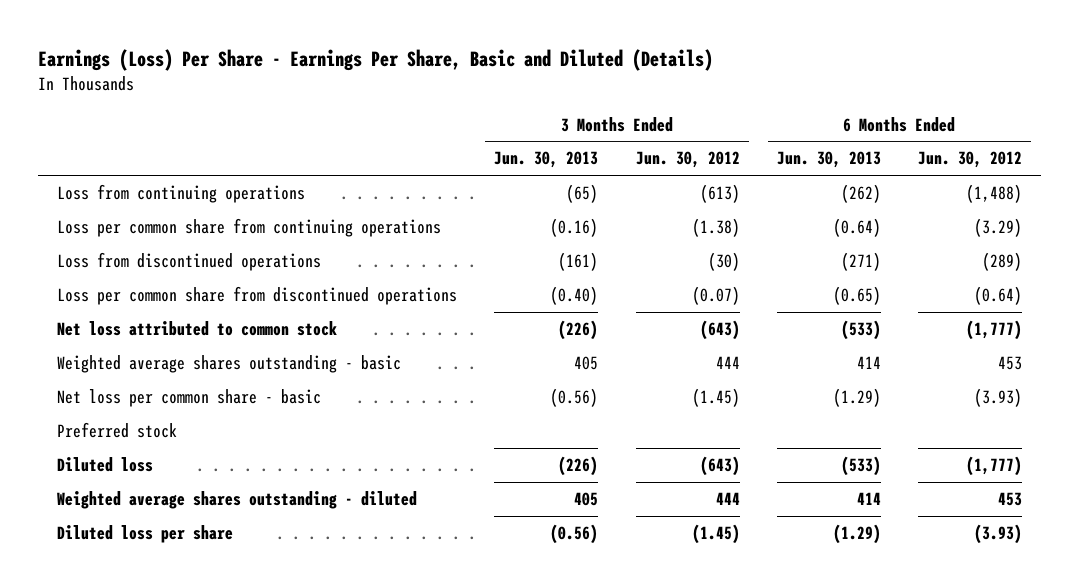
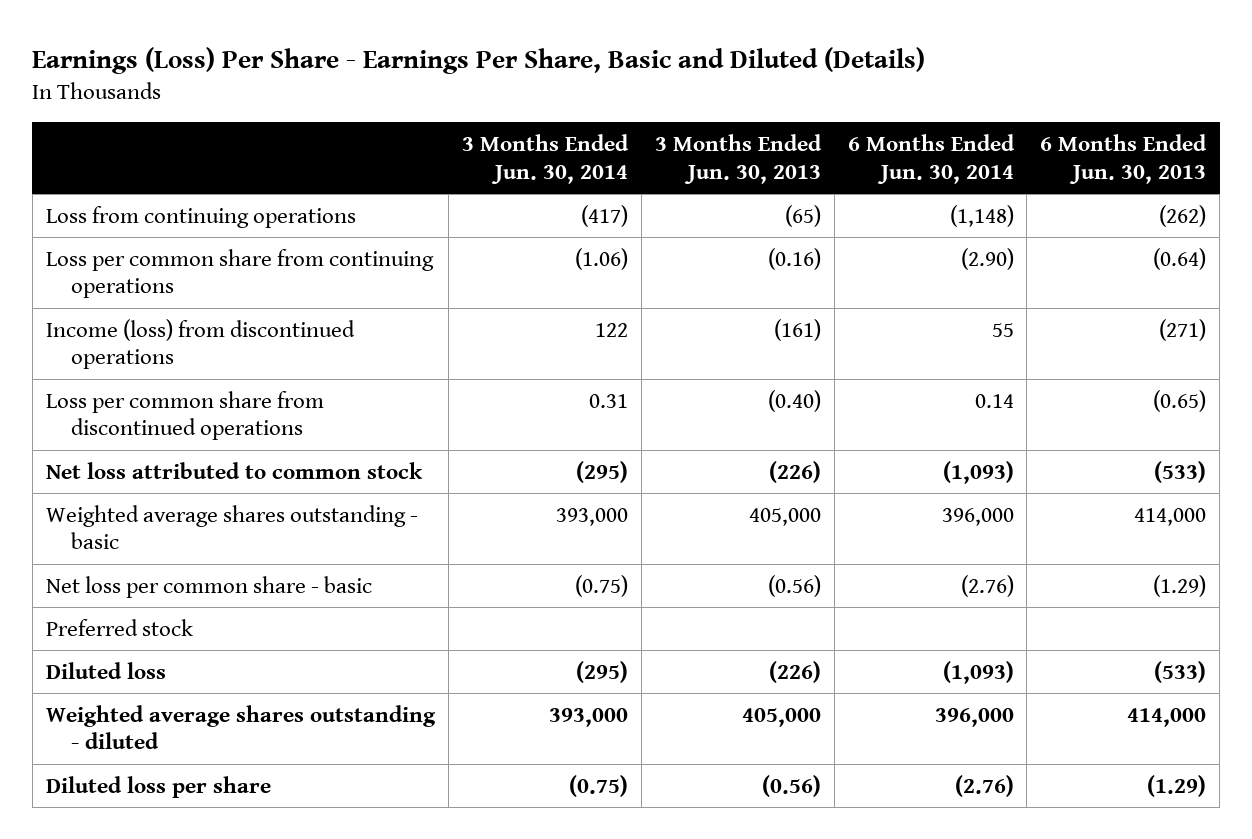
[635,151,740,169] Jun. 30, 2012 -> none
[918,151,1023,169] Jun. 30, 2012 -> none
none -> [461,134,629,184] 3 Months Ended Jun. 30, 2014
none -> [847,134,1015,184] 6 Months Ended Jun. 30, 2014
[57,252,322,272] Loss from discontinued operations -> [45,318,355,370] Income (loss) from discontinued operations
[574,356,599,371] 405 -> [748,507,821,526] 405,000
[856,356,881,370] 414 -> [1134,507,1207,526] 414,000
[574,492,599,507] 405 -> [741,707,821,727] 405,000
[856,492,881,506] 414 -> [1127,707,1207,727] 414,000

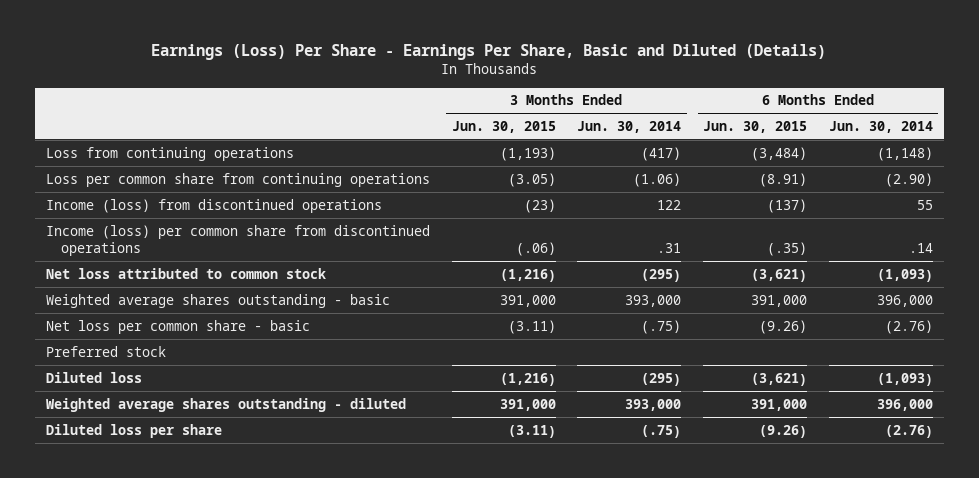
[654,134,822,184] 3 Months Ended Jun. 30, 2013 -> none
[1040,134,1208,184] 6 Months Ended Jun. 30, 2013 -> none
none -> [451,120,556,133] Jun. 30, 2015
none -> [702,120,807,133] Jun. 30, 2015
[45,390,324,441] Loss per common share from discontinued operations -> [45,224,430,256] Income (loss) per common share from discontinued operations
[588,393,628,408] 0.31 -> [657,242,682,253] .31
[974,393,1014,408] 0.14 -> [908,242,933,253] .14
[574,574,628,597] (0.75) -> [641,319,682,334] (.75)
[568,774,628,797] (0.75) -> [641,424,682,438] (.75)

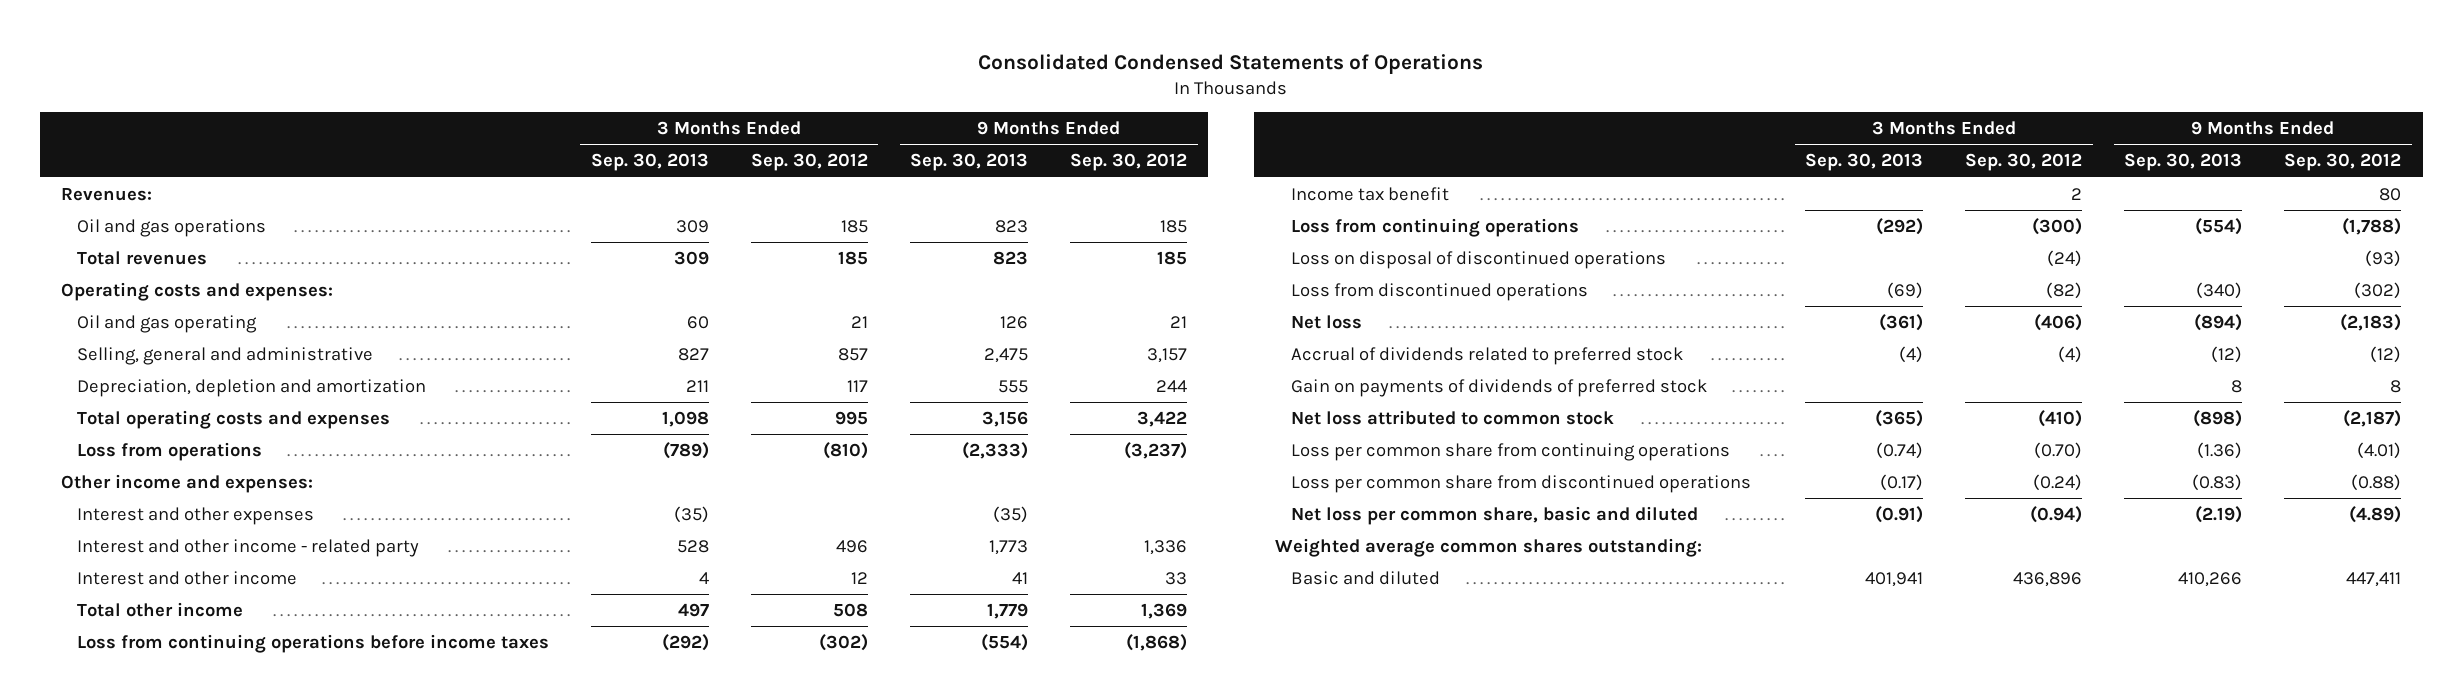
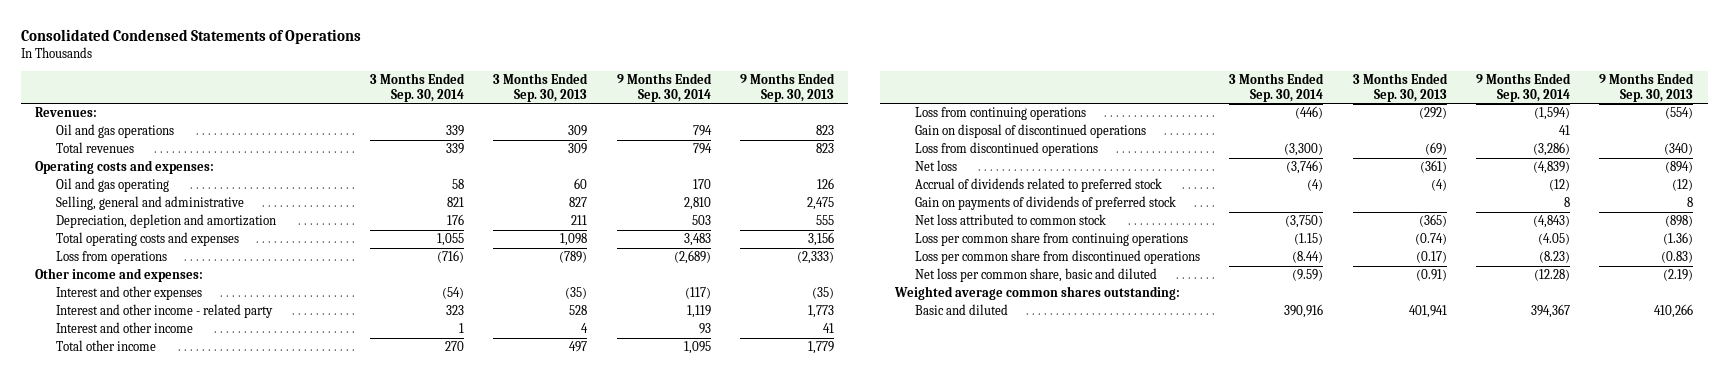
[750,153,868,172] Sep. 30, 2012 -> none
[1070,153,1188,172] Sep. 30, 2012 -> none
none -> [369,72,465,102] 3 Months Ended Sep. 30, 2014
none -> [616,72,712,102] 9 Months Ended Sep. 30, 2014
[76,633,549,653] Loss from continuing operations before income taxes -> none
[1291,186,1450,201] Income tax benefit -> none
[1291,250,1667,269] Loss on disposal of discontinued operations -> [915,124,1147,139] Gain on disposal of discontinued operations

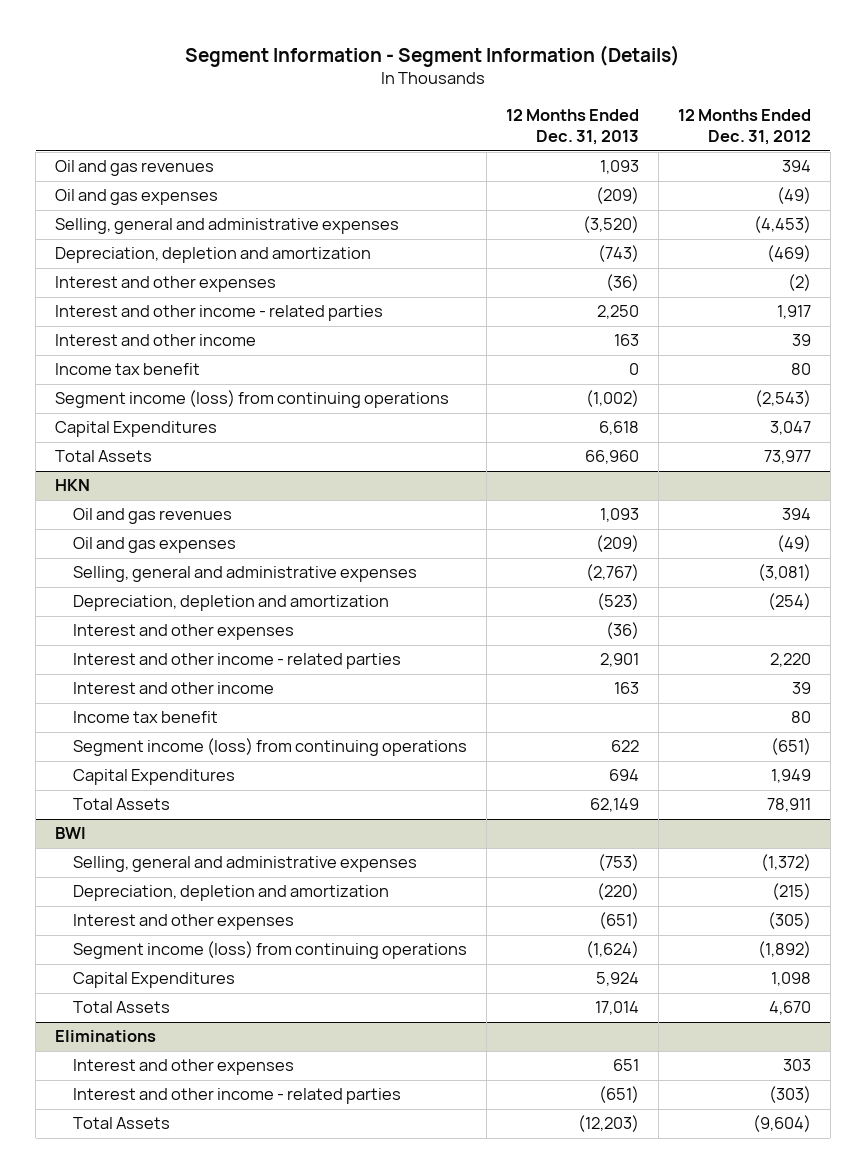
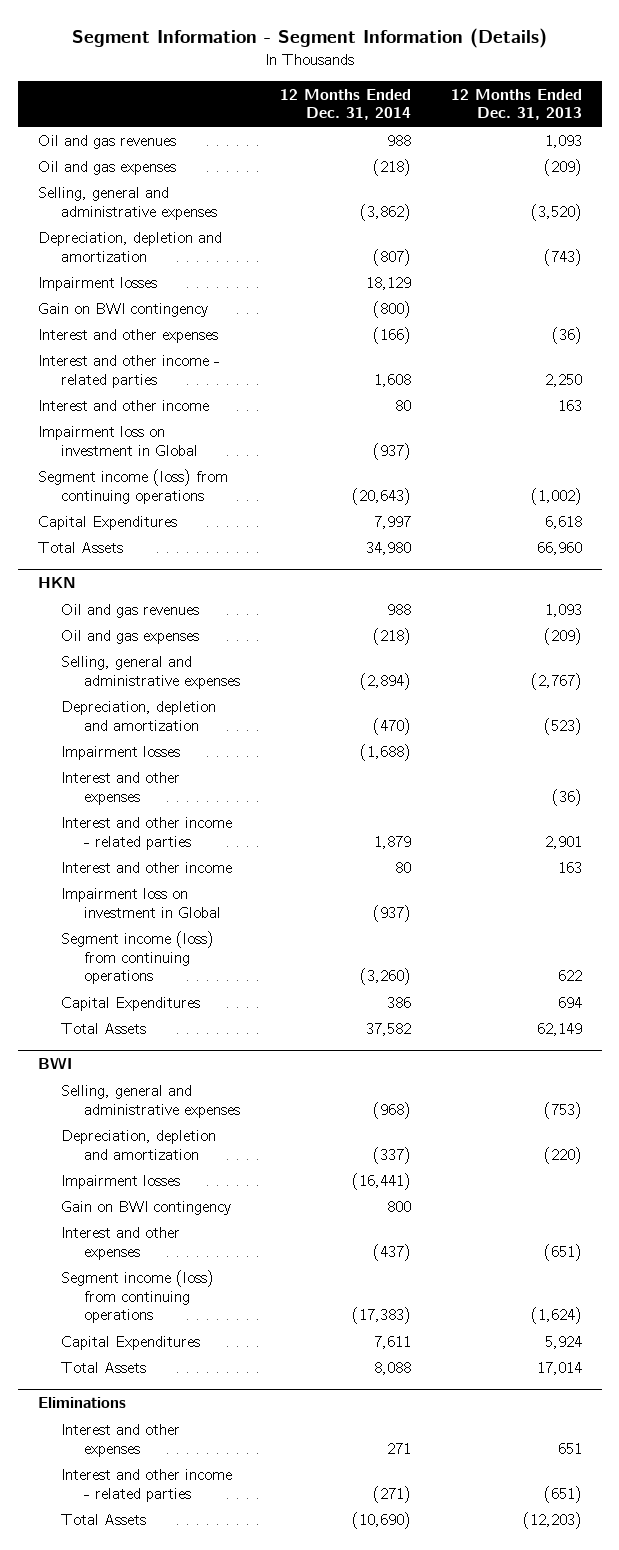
[677,109,811,146] 12 Months Ended Dec. 31, 2012 -> none
none -> [280,88,412,121] 12 Months Ended Dec. 31, 2014
none -> [37,276,157,291] Impairment losses
none -> [37,302,208,317] Gain on BWI contingency
[55,363,201,376] Income tax benefit -> none
none -> [37,425,198,456] Impairment loss on investment in Global
none -> [60,745,180,760] Impairment losses
[72,711,218,724] Income tax benefit -> none
none -> [60,887,222,918] Impairment loss on investment in Global
none -> [60,1174,180,1189] Impairment losses
none -> [60,1200,231,1215] Gain on BWI contingency

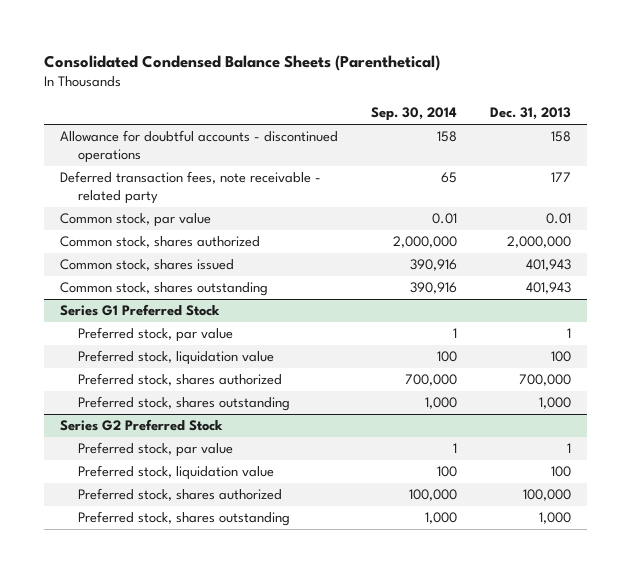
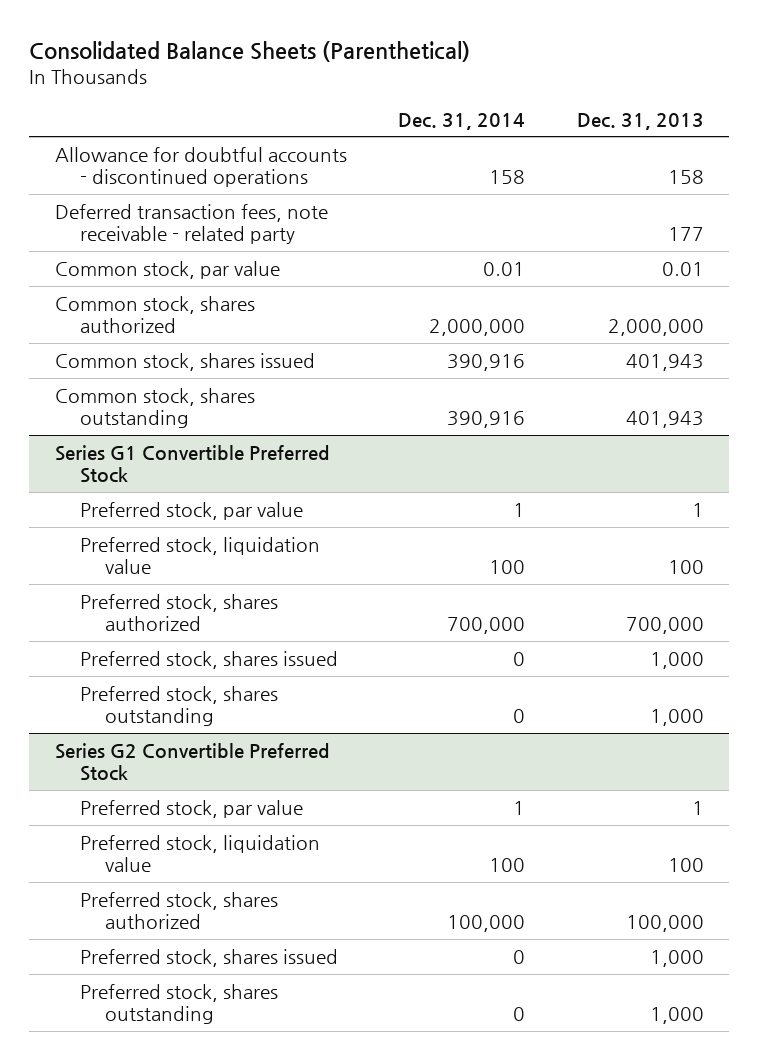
[44,54,441,71] Consolidated Condensed Balance Sheets (Parenthetical) -> [28,40,470,62] Consolidated Balance Sheets (Parenthetical)
[371,107,458,122] Sep. 30, 2014 -> none
none -> [398,112,526,130] Dec. 31, 2014
[60,304,221,317] Series G1 Preferred Stock -> [54,444,330,483] Series G1 Convertible Preferred Stock
none -> [79,650,338,669] Preferred stock, shares issued
[60,419,224,432] Series G2 Preferred Stock -> [54,742,330,781] Series G2 Convertible Preferred Stock
none -> [79,948,338,967] Preferred stock, shares issued

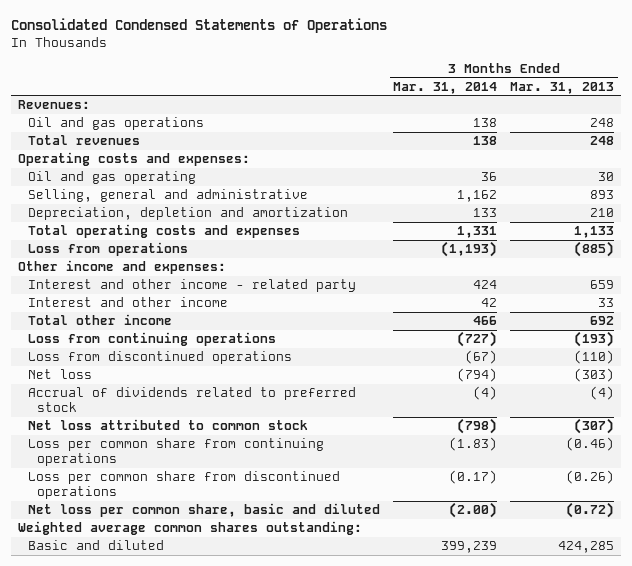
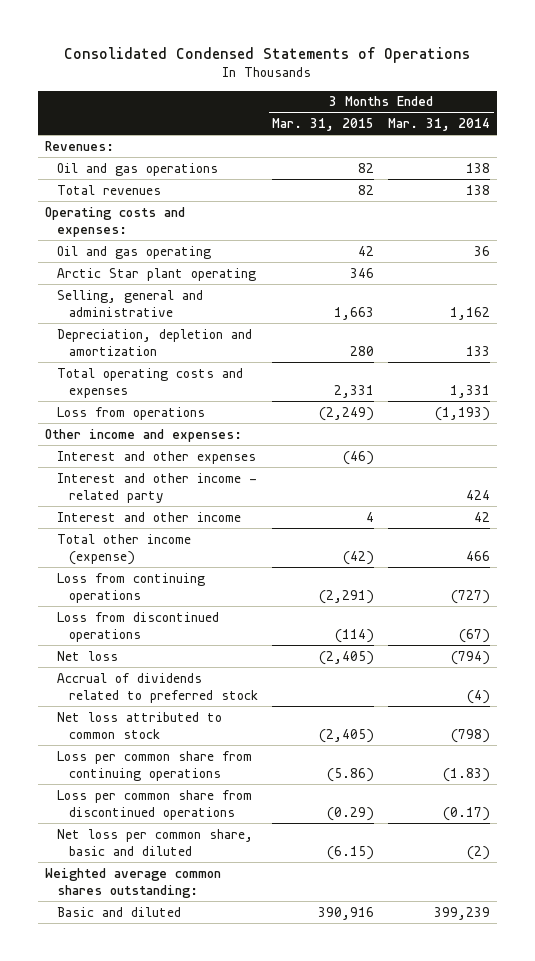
[510,81,615,94] Mar. 31, 2013 -> none
none -> [272,118,375,132] Mar. 31, 2015
none -> [56,267,256,281] Arctic Star plant operating
none -> [56,450,256,464] Interest and other expenses
[27,314,172,326] Total other income -> [56,533,191,566] Total other income (expense)
[449,502,498,519] (2.00) -> [467,846,491,861] (2)

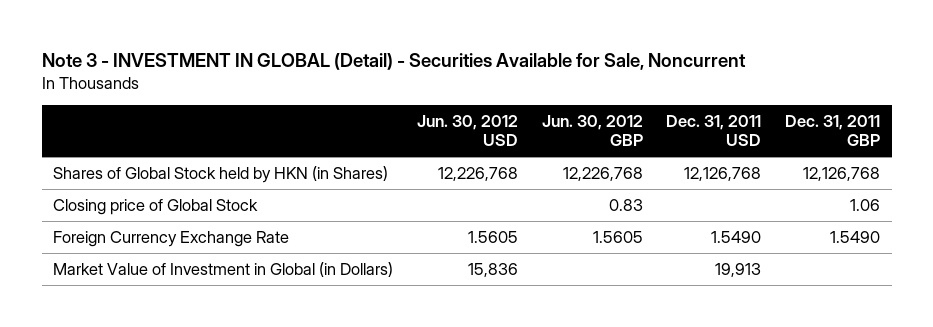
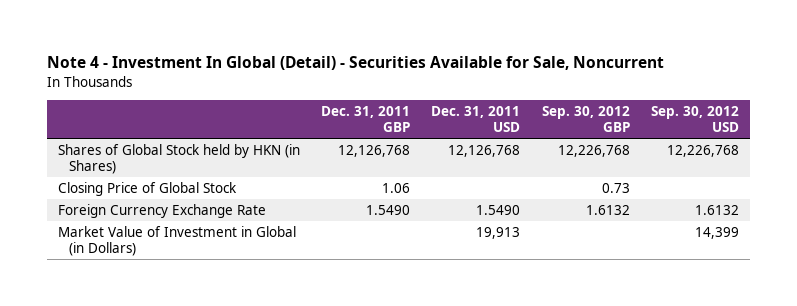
[41,52,746,70] Note 3 - INVESTMENT IN GLOBAL (Detail) - Securities Available for Sale, Noncurrent -> [47,56,665,71] Note 4 - Investment In Global (Detail) - Securities Available for Sale, Noncurrent
[417,114,519,147] Jun. 30, 2012 USD -> none
[541,114,643,147] Jun. 30, 2012 GBP -> none
none -> [541,106,630,132] Sep. 30, 2012 GBP
none -> [651,106,740,132] Sep. 30, 2012 USD
[53,198,259,215] Closing price of Global Stock -> [57,182,237,197] Closing Price of Global Stock

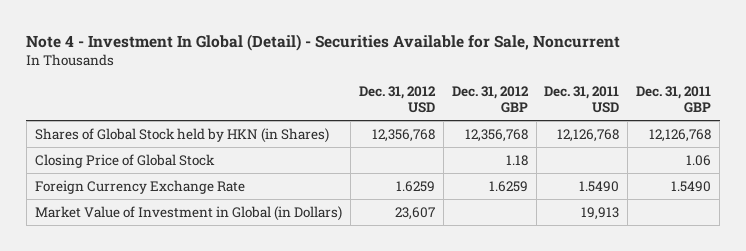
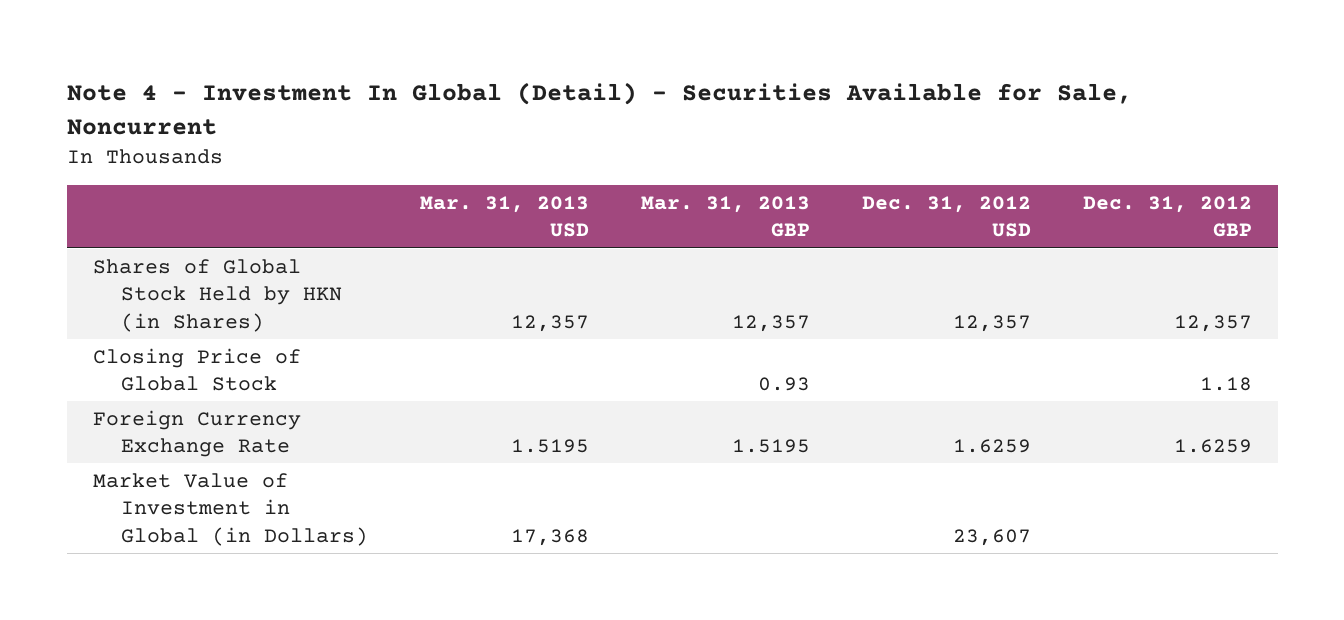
[544,86,620,114] Dec. 31, 2011 USD -> none
[636,86,712,114] Dec. 31, 2011 GBP -> none
none -> [419,195,589,238] Mar. 31, 2013 USD
none -> [640,195,810,238] Mar. 31, 2013 GBP
[34,127,329,143] Shares of Global Stock held by HKN (in Shares) -> [92,258,342,332] Shares of Global Stock Held by HKN (in Shares)
[371,128,435,142] 12,356,768 -> [952,314,1031,332] 12,357
[464,128,528,142] 12,356,768 -> [1173,314,1252,332] 12,357

